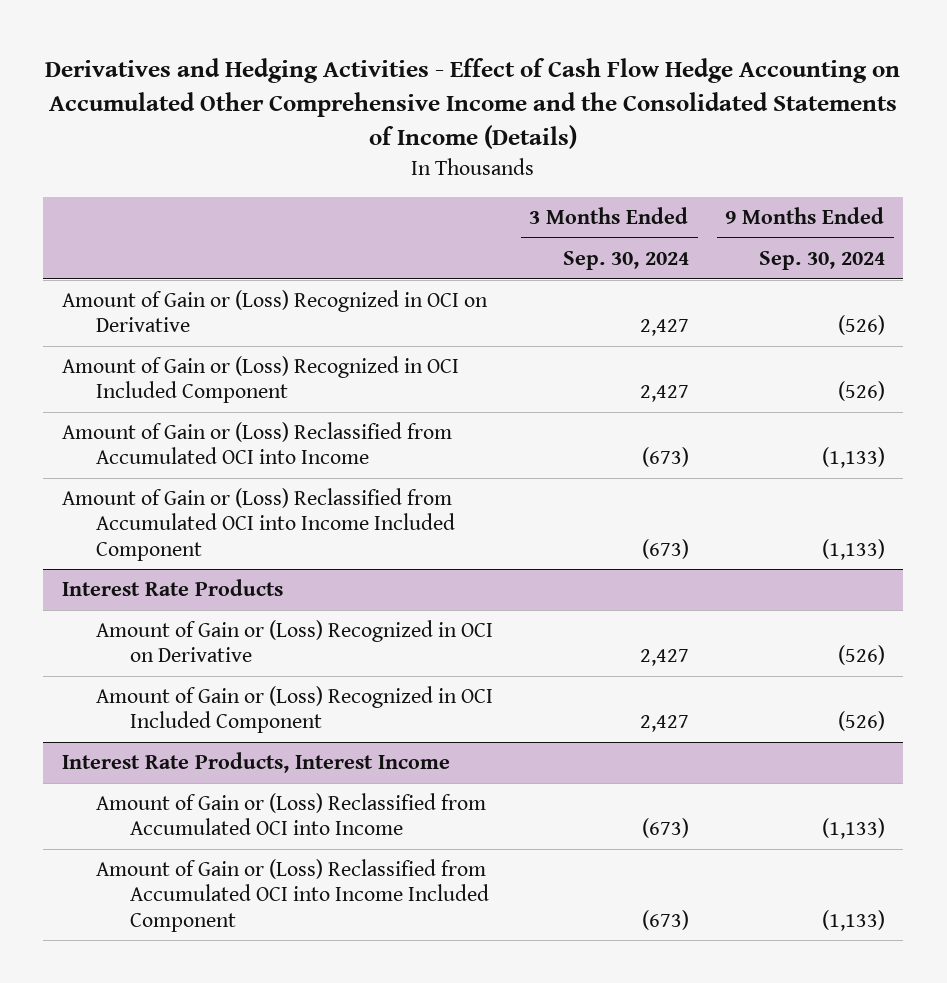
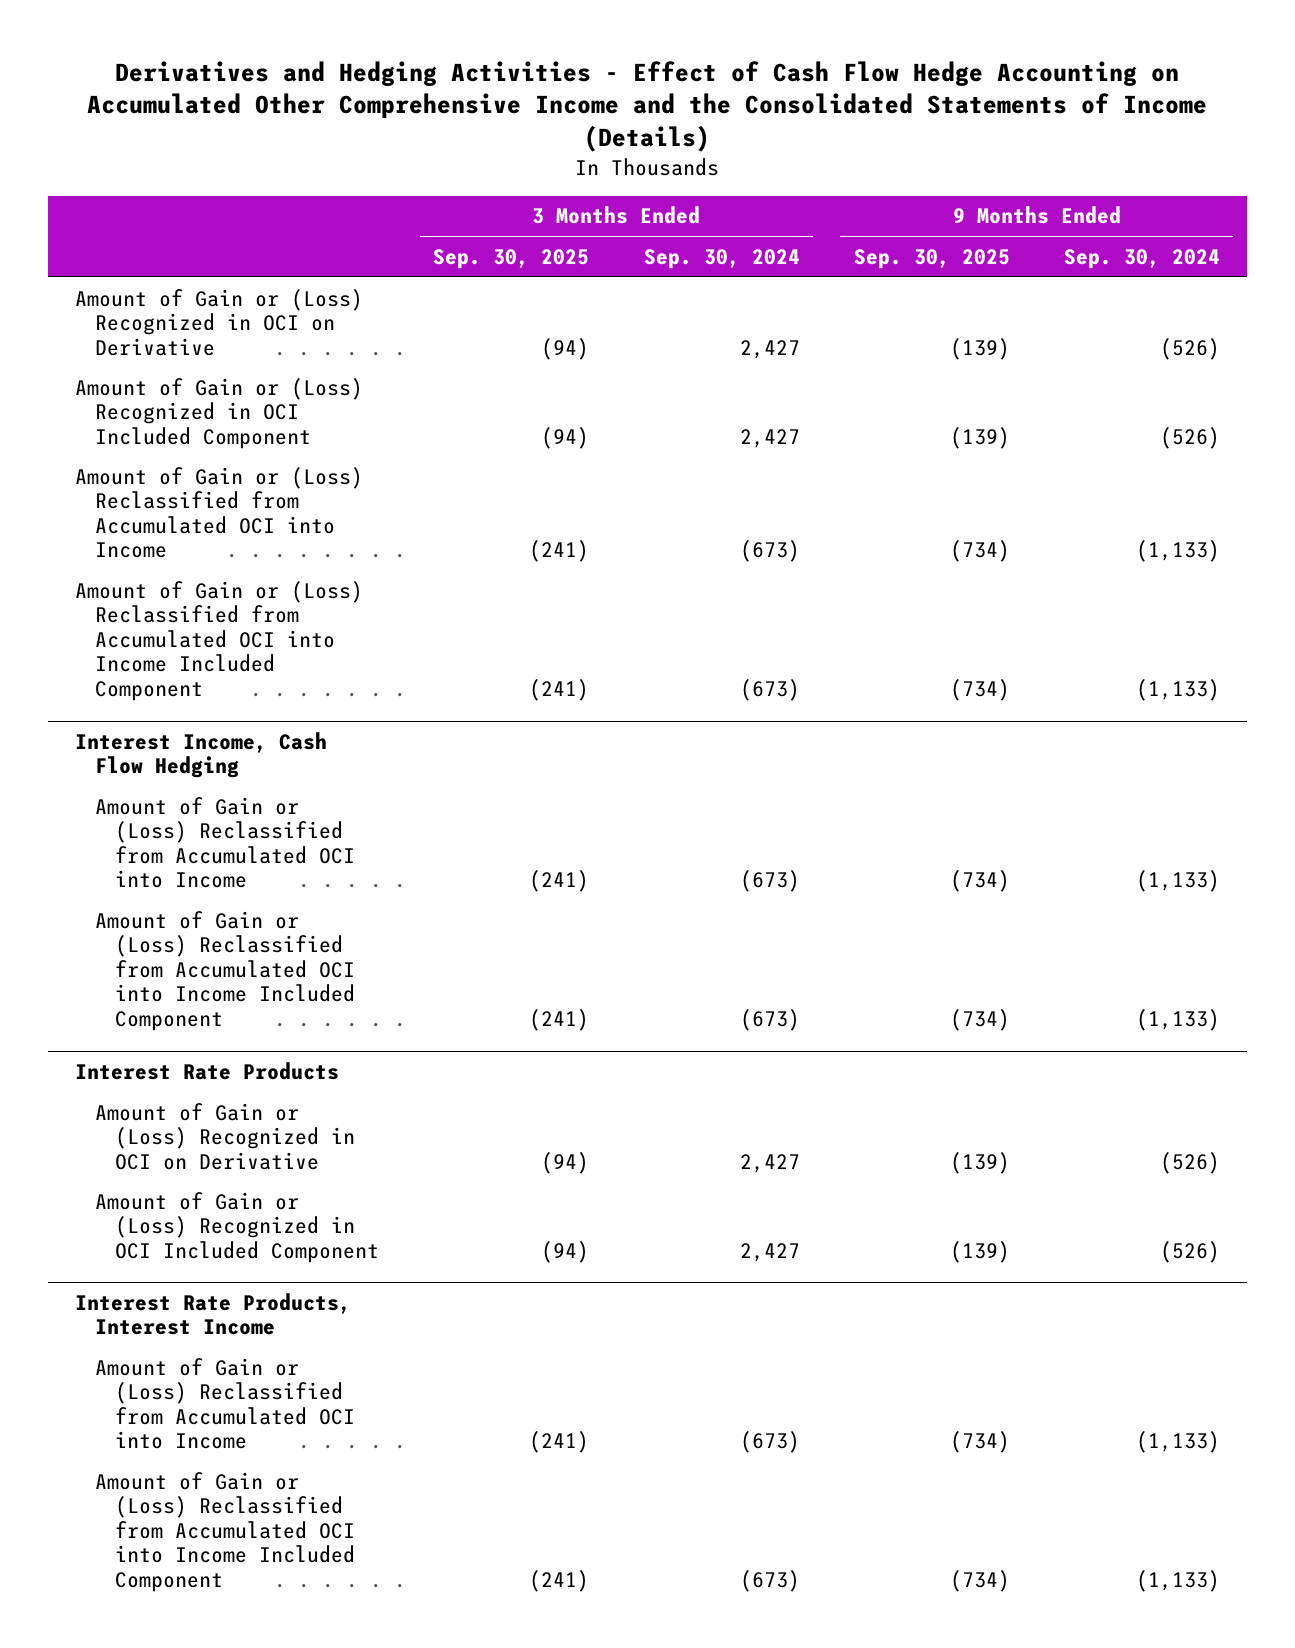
none -> [433,248,590,269] Sep. 30, 2025
none -> [853,248,1010,269] Sep. 30, 2025
none -> [74,731,327,779] Interest Income, Cash Flow Hedging
none -> [95,796,356,889] Amount of Gain or (Loss) Reclassified from Accumulated OCI into Income
none -> [95,910,356,1031] Amount of Gain or (Loss) Reclassified from Accumulated OCI into Income Included Component

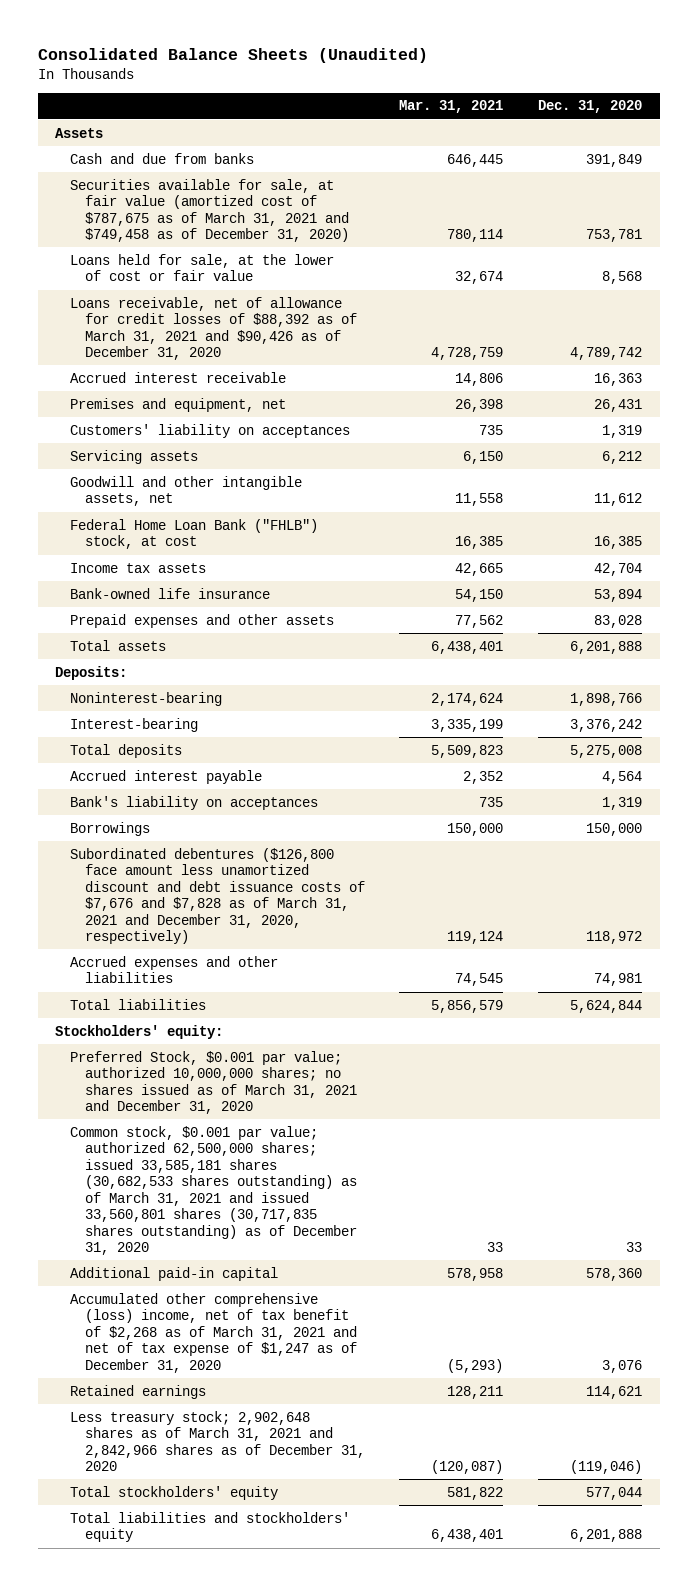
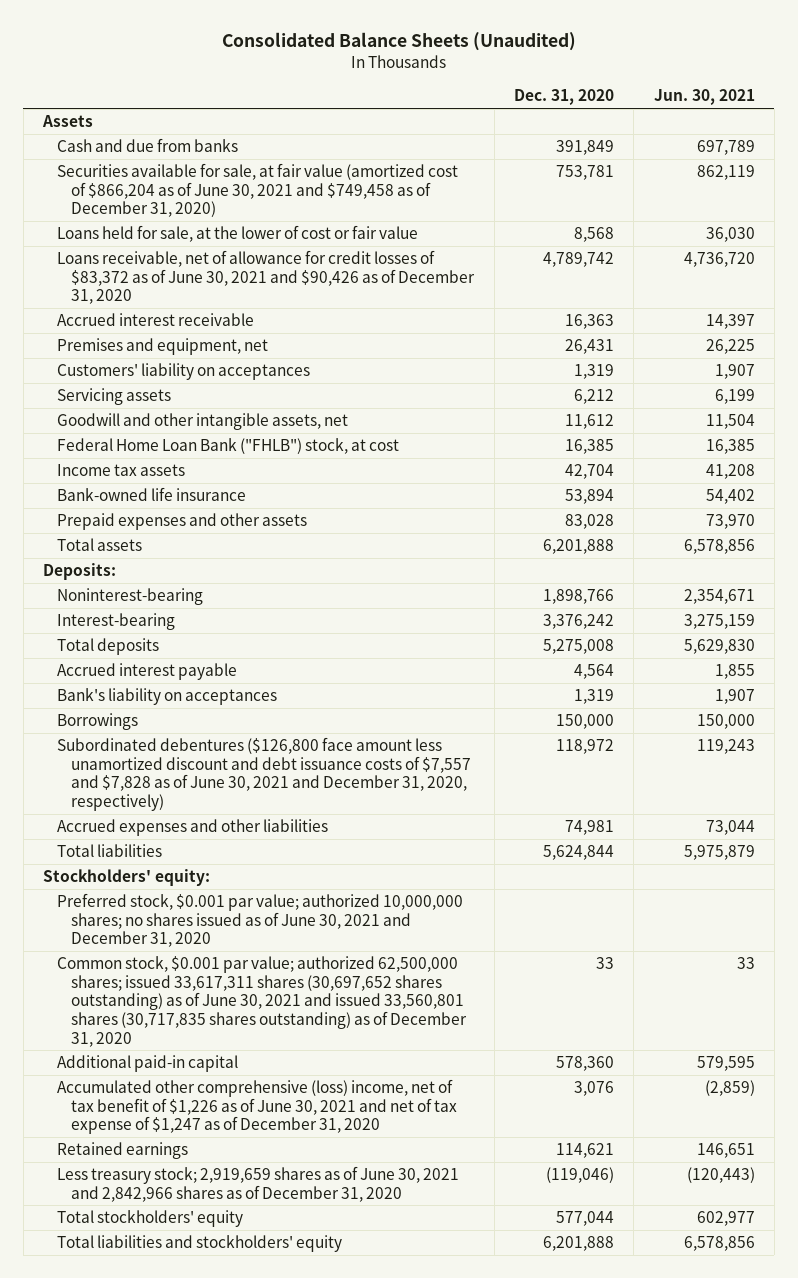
[399,100,504,114] Mar. 31, 2021 -> none
none -> [653,89,755,106] Jun. 30, 2021
[69,178,349,243] Securities available for sale, at fair value (amortized cost of $787,675 as of March 31, 2021 and $749,458 as of December 31, 2020) -> [57,162,459,218] Securities available for sale, at fair value (amortized cost of $866,204 as of June 30, 2021 and $749,458 as of December 31, 2020)
[69,296,357,361] Loans receivable, net of allowance for credit losses of $88,392 as of March 31, 2021 and $90,426 as of December 31, 2020 -> [57,249,476,305] Loans receivable, net of allowance for credit losses of $83,372 as of June 30, 2021 and $90,426 as of December 31, 2020
[69,847,365,945] Subordinated debentures ($126,800 face amount less unamortized discount and debt issuance costs of $7,676 and $7,828 as of March 31, 2021 and December 31, 2020, respectively) -> [57,736,472,812] Subordinated debentures ($126,800 face amount less unamortized discount and debt issuance costs of $7,557 and $7,828 as of June 30, 2021 and December 31, 2020, respectively)
[69,1050,357,1115] Preferred Stock, $0.001 par value; authorized 10,000,000 shares; no shares issued as of March 31, 2021 and December 31, 2020 -> [57,892,464,948] Preferred stock, $0.001 par value; authorized 10,000,000 shares; no shares issued as of June 30, 2021 and December 31, 2020
[69,1125,357,1256] Common stock, $0.001 par value; authorized 62,500,000 shares; issued 33,585,181 shares (30,682,533 shares outstanding) as of March 31, 2021 and issued 33,560,801 shares (30,717,835 shares outstanding) as of December 31, 2020 -> [57,955,468,1047] Common stock, $0.001 par value; authorized 62,500,000 shares; issued 33,617,311 shares (30,697,652 shares outstanding) as of June 30, 2021 and issued 33,560,801 shares (30,717,835 shares outstanding) as of December 31, 2020
[69,1292,357,1373] Accumulated other comprehensive (loss) income, net of tax benefit of $2,268 as of March 31, 2021 and net of tax expense of $1,247 as of December 31, 2020 -> [57,1078,458,1135] Accumulated other comprehensive (loss) income, net of tax benefit of $1,226 as of June 30, 2021 and net of tax expense of $1,247 as of December 31, 2020
[69,1410,365,1472] Less treasury stock; 2,902,648 shares as of March 31, 2021 and 2,842,966 shares as of December 31, 2020 -> [57,1165,460,1202] Less treasury stock; 2,919,659 shares as of June 30, 2021 and 2,842,966 shares as of December 31, 2020

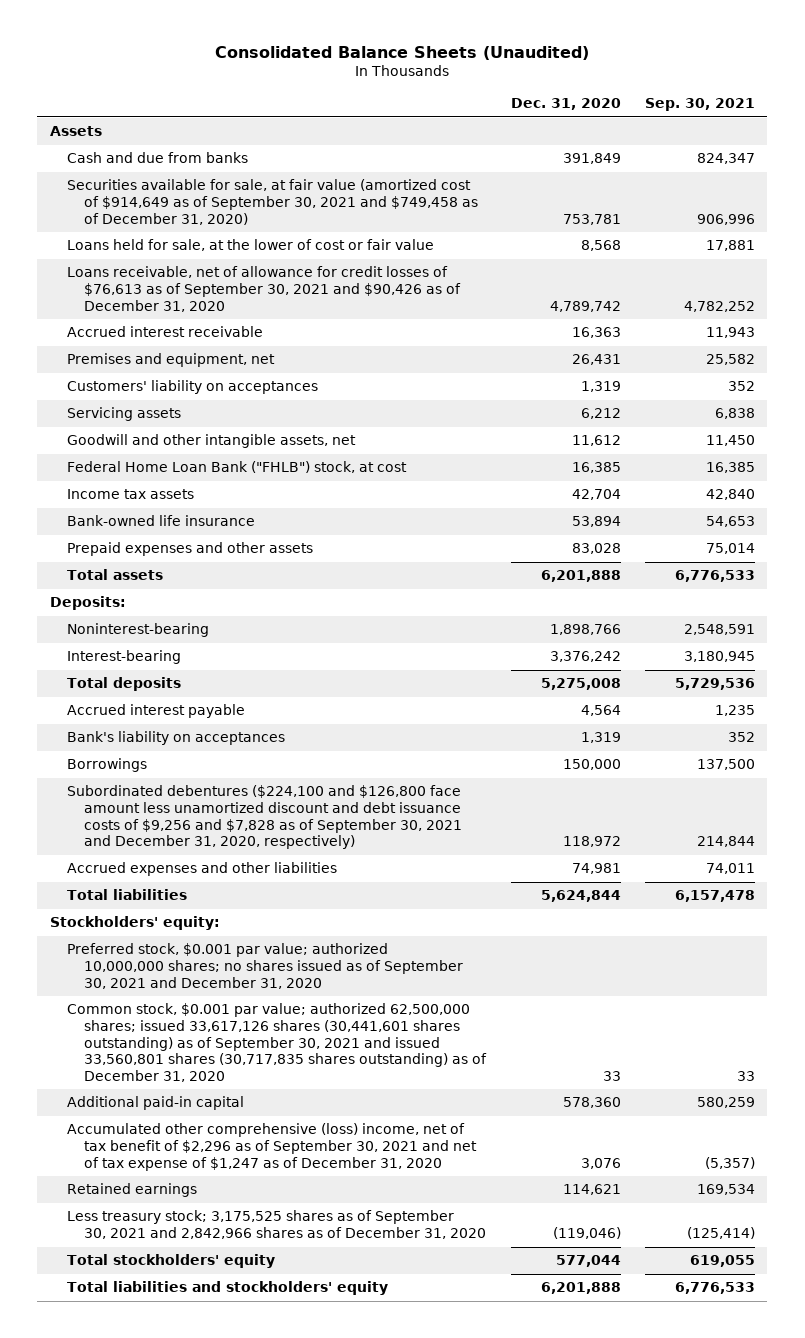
[653,89,755,106] Jun. 30, 2021 -> none
none -> [644,98,755,112] Sep. 30, 2021
[57,162,459,218] Securities available for sale, at fair value (amortized cost of $866,204 as of June 30, 2021 and $749,458 as of December 31, 2020) -> [66,179,479,225] Securities available for sale, at fair value (amortized cost of $914,649 as of September 30, 2021 and $749,458 as of December 31, 2020)
[57,249,476,305] Loans receivable, net of allowance for credit losses of $83,372 as of June 30, 2021 and $90,426 as of December 31, 2020 -> [66,266,462,312] Loans receivable, net of allowance for credit losses of $76,613 as of September 30, 2021 and $90,426 as of December 31, 2020
[57,736,472,812] Subordinated debentures ($126,800 face amount less unamortized discount and debt issuance costs of $7,557 and $7,828 as of June 30, 2021 and December 31, 2020, respectively) -> [66,785,463,850] Subordinated debentures ($224,100 and $126,800 face amount less unamortized discount and debt issuance costs of $9,256 and $7,828 as of September 30, 2021 and December 31, 2020, respectively)
[57,892,464,948] Preferred stock, $0.001 par value; authorized 10,000,000 shares; no shares issued as of June 30, 2021 and December 31, 2020 -> [66,943,464,989] Preferred stock, $0.001 par value; authorized 10,000,000 shares; no shares issued as of September 30, 2021 and December 31, 2020
[57,955,468,1047] Common stock, $0.001 par value; authorized 62,500,000 shares; issued 33,617,311 shares (30,697,652 shares outstanding) as of June 30, 2021 and issued 33,560,801 shares (30,717,835 shares outstanding) as of December 31, 2020 -> [66,1003,488,1082] Common stock, $0.001 par value; authorized 62,500,000 shares; issued 33,617,126 shares (30,441,601 shares outstanding) as of September 30, 2021 and issued 33,560,801 shares (30,717,835 shares outstanding) as of December 31, 2020
[57,1078,458,1135] Accumulated other comprehensive (loss) income, net of tax benefit of $1,226 as of June 30, 2021 and net of tax expense of $1,247 as of December 31, 2020 -> [66,1123,478,1171] Accumulated other comprehensive (loss) income, net of tax benefit of $2,296 as of September 30, 2021 and net of tax expense of $1,247 as of December 31, 2020
[57,1165,460,1202] Less treasury stock; 2,919,659 shares as of June 30, 2021 and 2,842,966 shares as of December 31, 2020 -> [66,1210,487,1239] Less treasury stock; 3,175,525 shares as of September 30, 2021 and 2,842,966 shares as of December 31, 2020

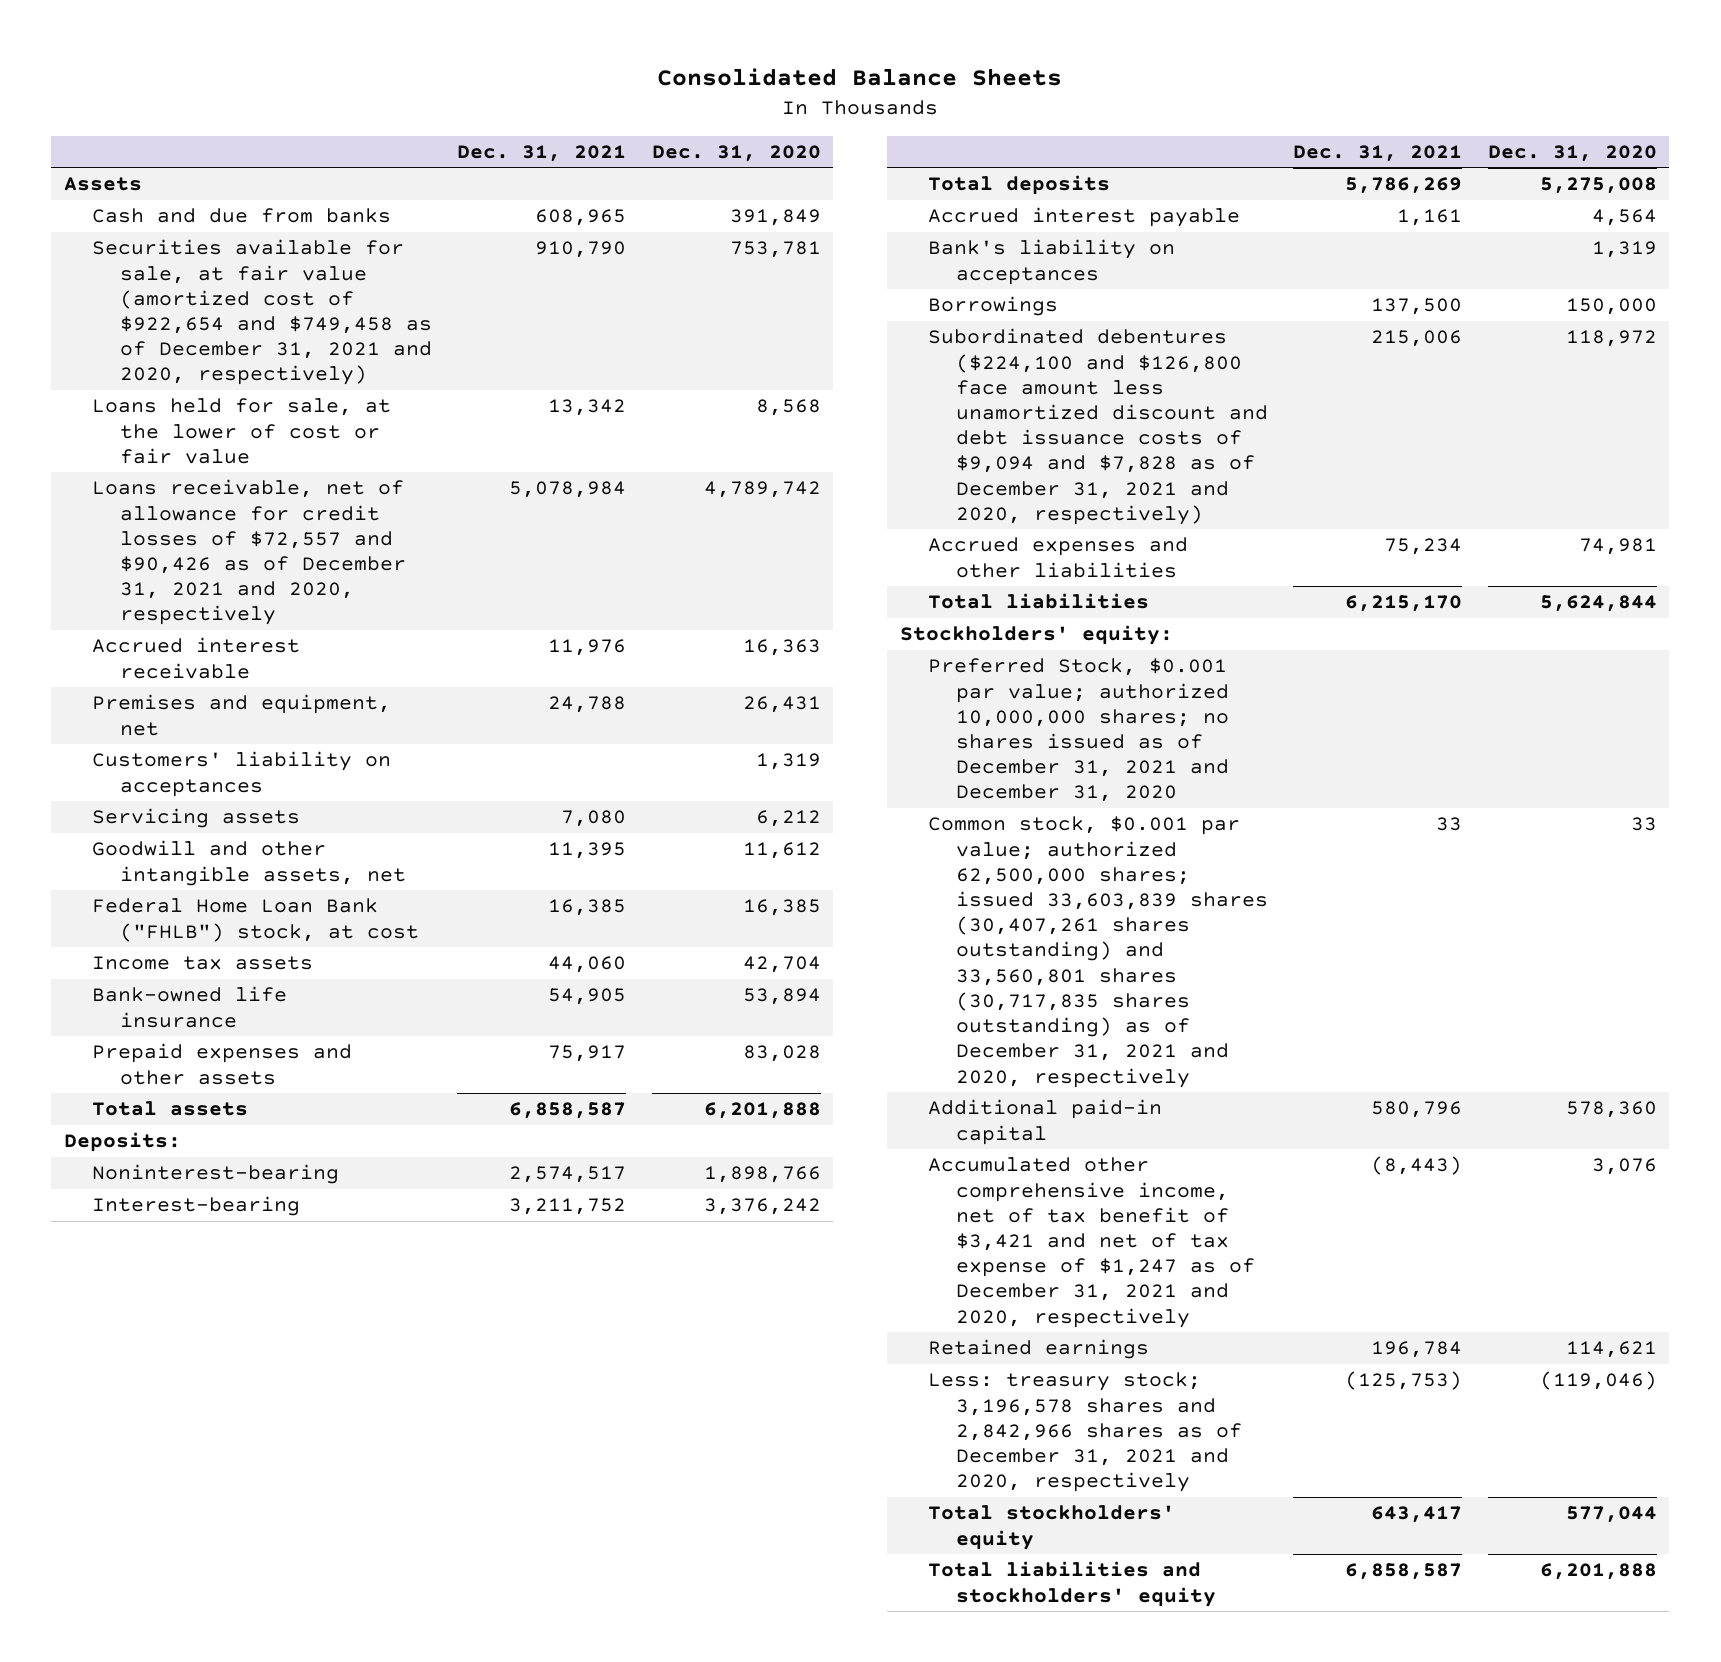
[215,46,590,61] Consolidated Balance Sheets (Unaudited) -> [657,67,1063,86] Consolidated Balance Sheets
[644,98,755,112] Sep. 30, 2021 -> none
none -> [457,144,627,162] Dec. 31, 2021
[66,179,479,225] Securities available for sale, at fair value (amortized cost of $914,649 as of September 30, 2021 and $749,458 as of December 31, 2020) -> [92,239,433,386] Securities available for sale, at fair value (amortized cost of $922,654 and $749,458 as of December 31, 2021 and 2020, respectively)
[66,266,462,312] Loans receivable, net of allowance for credit losses of $76,613 as of September 30, 2021 and $90,426 as of December 31, 2020 -> [92,479,407,626] Loans receivable, net of allowance for credit losses of $72,557 and $90,426 as of December 31, 2021 and 2020, respectively
[66,785,463,850] Subordinated debentures ($224,100 and $126,800 face amount less unamortized discount and debt issuance costs of $9,256 and $7,828 as of September 30, 2021 and December 31, 2020, respectively) -> [927,328,1268,525] Subordinated debentures ($224,100 and $126,800 face amount less unamortized discount and debt issuance costs of $9,094 and $7,828 as of December 31, 2021 and 2020, respectively)
[66,943,464,989] Preferred stock, $0.001 par value; authorized 10,000,000 shares; no shares issued as of September 30, 2021 and December 31, 2020 -> [927,658,1229,803] Preferred Stock, $0.001 par value; authorized 10,000,000 shares; no shares issued as of December 31, 2021 and December 31, 2020
[66,1003,488,1082] Common stock, $0.001 par value; authorized 62,500,000 shares; issued 33,617,126 shares (30,441,601 shares outstanding) as of September 30, 2021 and issued 33,560,801 shares (30,717,835 shares outstanding) as of December 31, 2020 -> [927,816,1268,1088] Common stock, $0.001 par value; authorized 62,500,000 shares; issued 33,603,839 shares (30,407,261 shares outstanding) and 33,560,801 shares (30,717,835 shares outstanding) as of December 31, 2021 and 2020, respectively
[66,1123,478,1171] Accumulated other comprehensive (loss) income, net of tax benefit of $2,296 as of September 30, 2021 and net of tax expense of $1,247 as of December 31, 2020 -> [927,1157,1255,1328] Accumulated other comprehensive income, net of tax benefit of $3,421 and net of tax expense of $1,247 as of December 31, 2021 and 2020, respectively
[66,1210,487,1239] Less treasury stock; 3,175,525 shares as of September 30, 2021 and 2,842,966 shares as of December 31, 2020 -> [927,1372,1242,1493] Less: treasury stock; 3,196,578 shares and 2,842,966 shares as of December 31, 2021 and 2020, respectively

